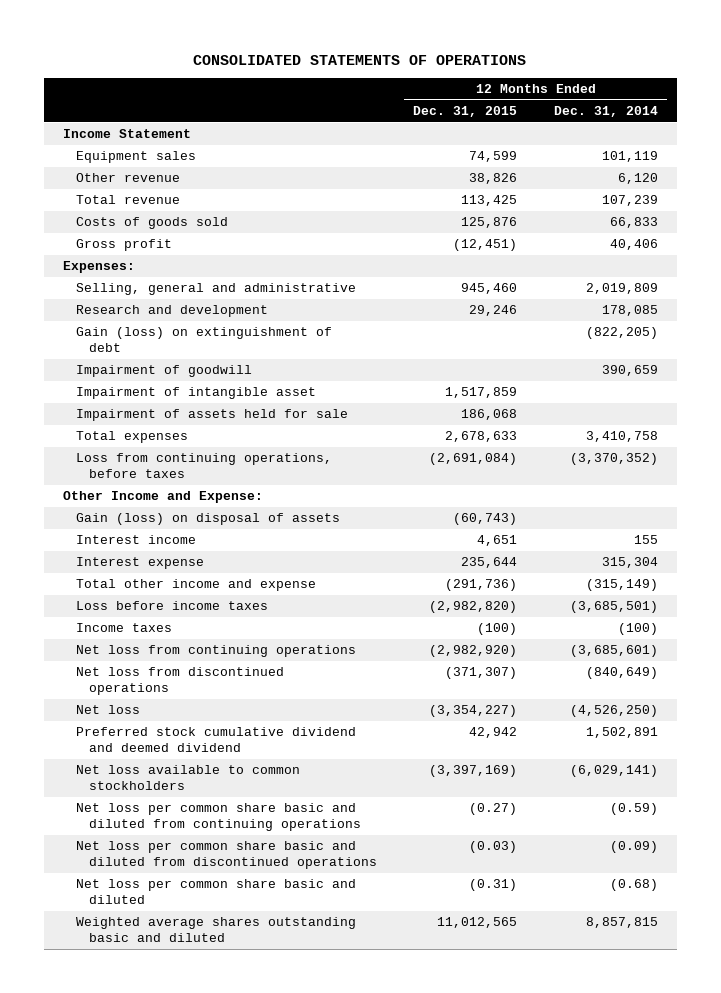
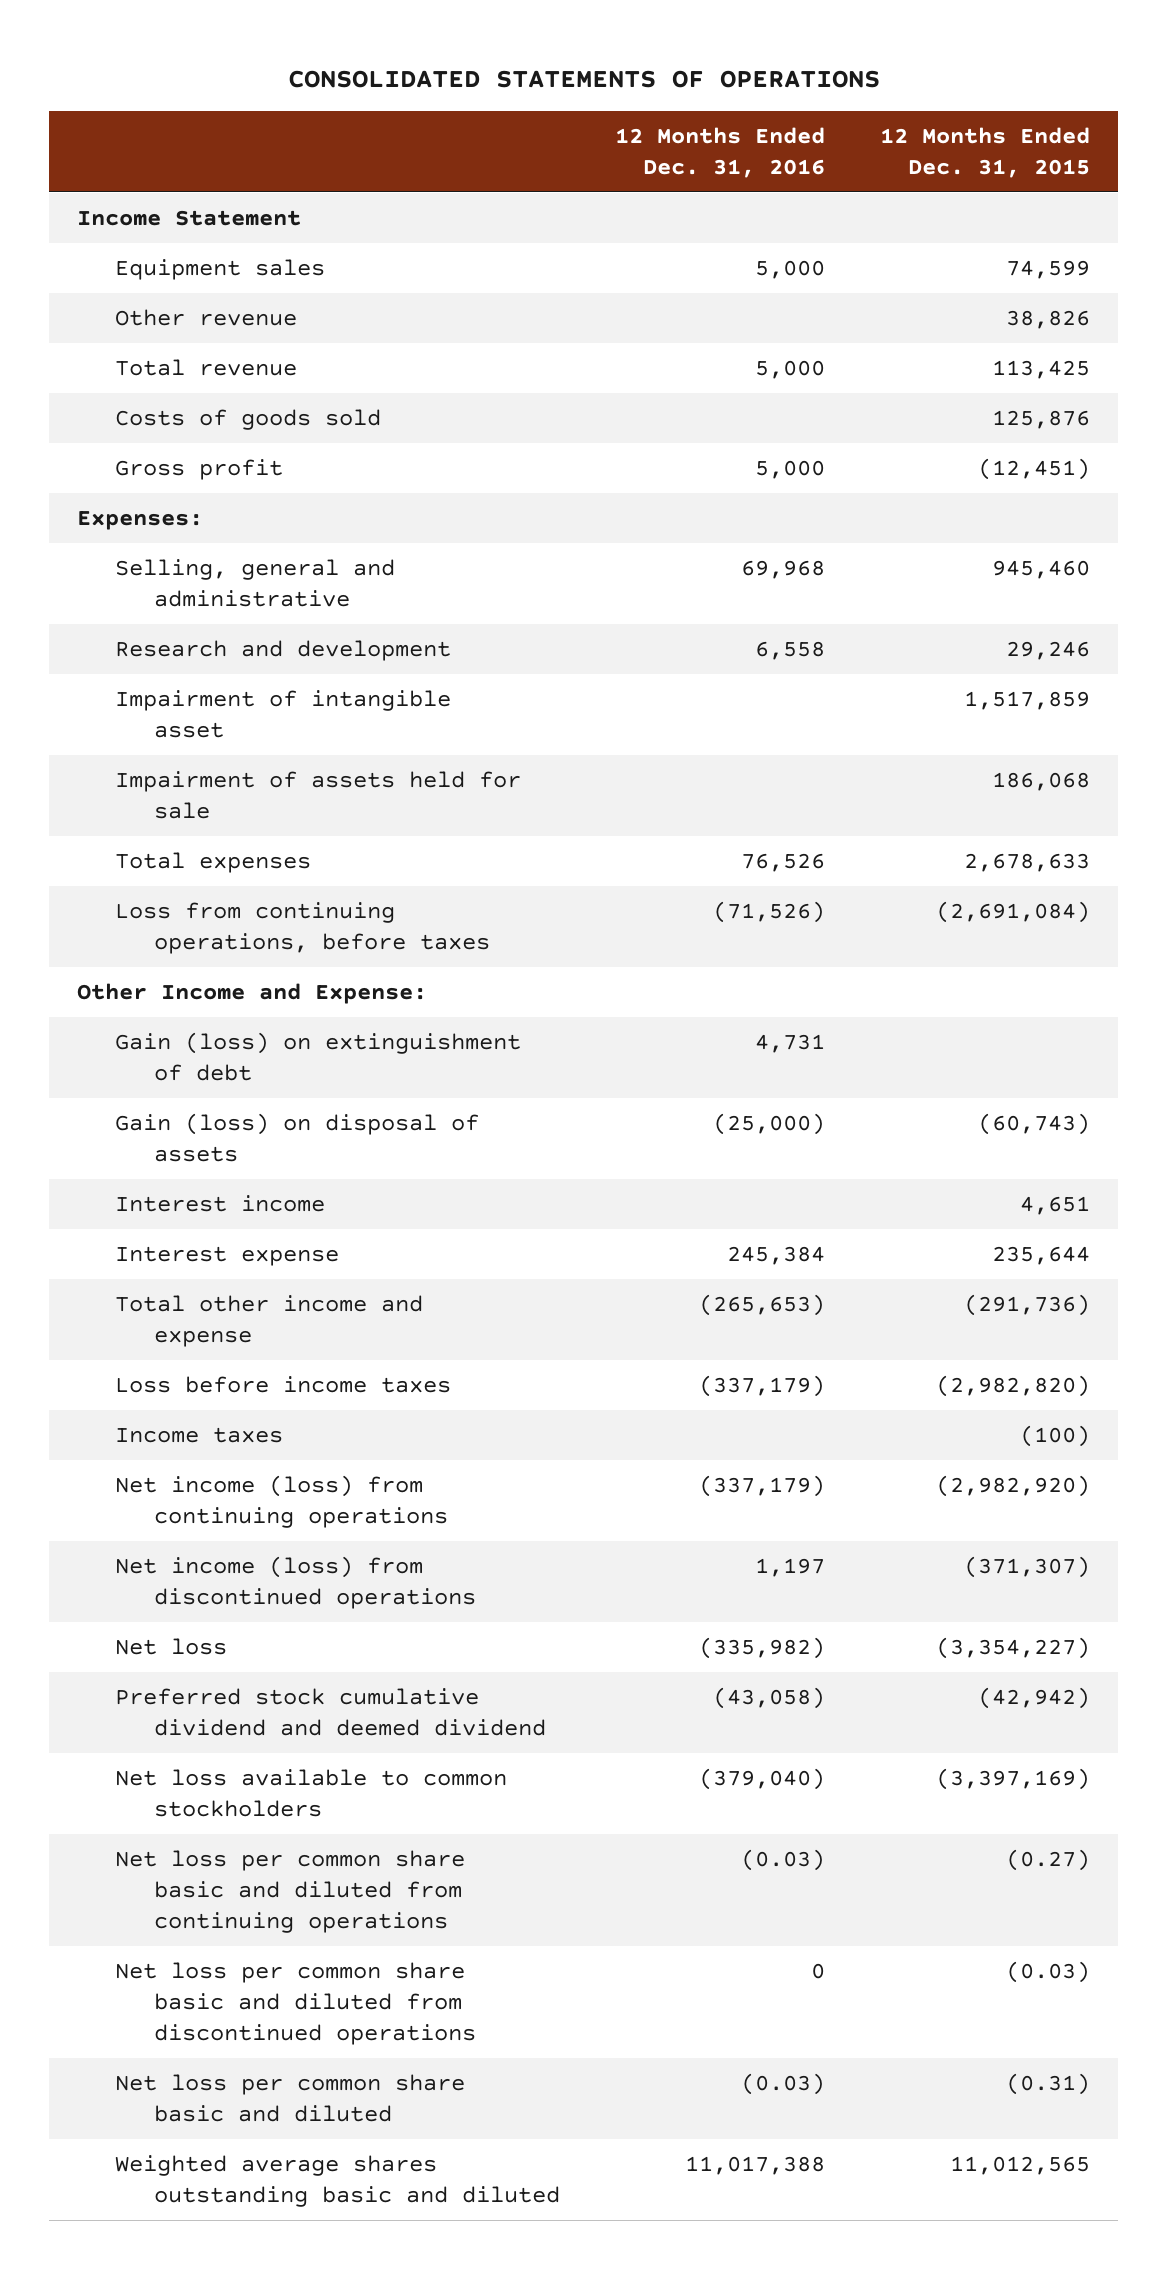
[554,106,659,118] Dec. 31, 2014 -> none
none -> [614,126,825,178] 12 Months Ended Dec. 31, 2016
[75,365,252,378] Impairment of goodwill -> none
[75,327,332,353] Gain (loss) on extinguishment of debt -> [115,1032,522,1082] Gain (loss) on extinguishment of debt
[75,645,356,658] Net loss from continuing operations -> [115,1475,448,1529] Net income (loss) from continuing operations
[75,667,284,696] Net loss from discontinued operations -> [115,1556,476,1610] Net income (loss) from discontinued operations
[469,727,518,739] 42,942 -> [978,1687,1091,1710] (42,942)

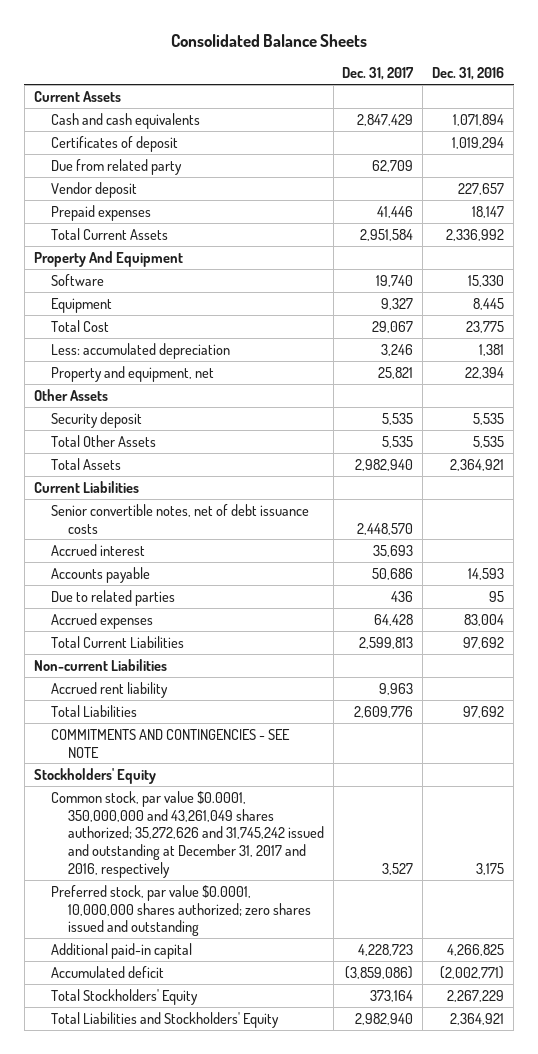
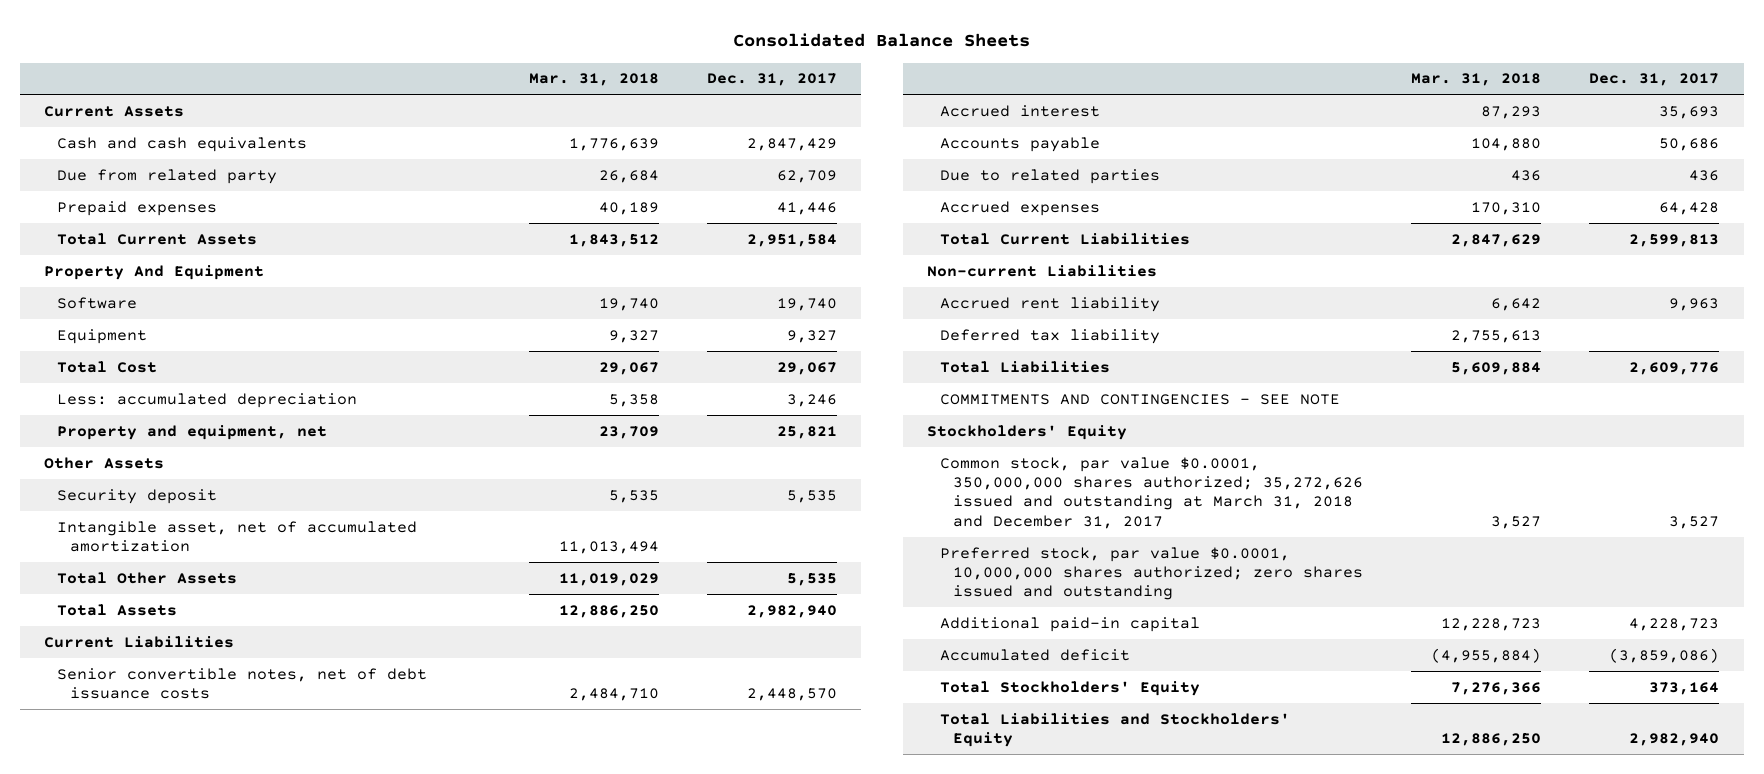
[432,67,505,81] Dec. 31, 2016 -> none
none -> [528,73,659,87] Mar. 31, 2018
[50,135,178,152] Certificates of deposit -> none
[50,181,137,198] Vendor deposit -> none
none -> [57,520,418,553] Intangible asset, net of accumulated amortization
none -> [939,328,1160,344] Deferred tax liability
[50,790,324,879] Common stock, par value $0.0001, 350,000,000 and 43,261,049 shares authorized; 35,272,626 and 31,745,242 issued and outstanding at December 31, 2017 and 2016, respectively -> [939,456,1363,529] Common stock, par value $0.0001, 350,000,000 shares authorized; 35,272,626 issued and outstanding at March 31, 2018 and December 31, 2017

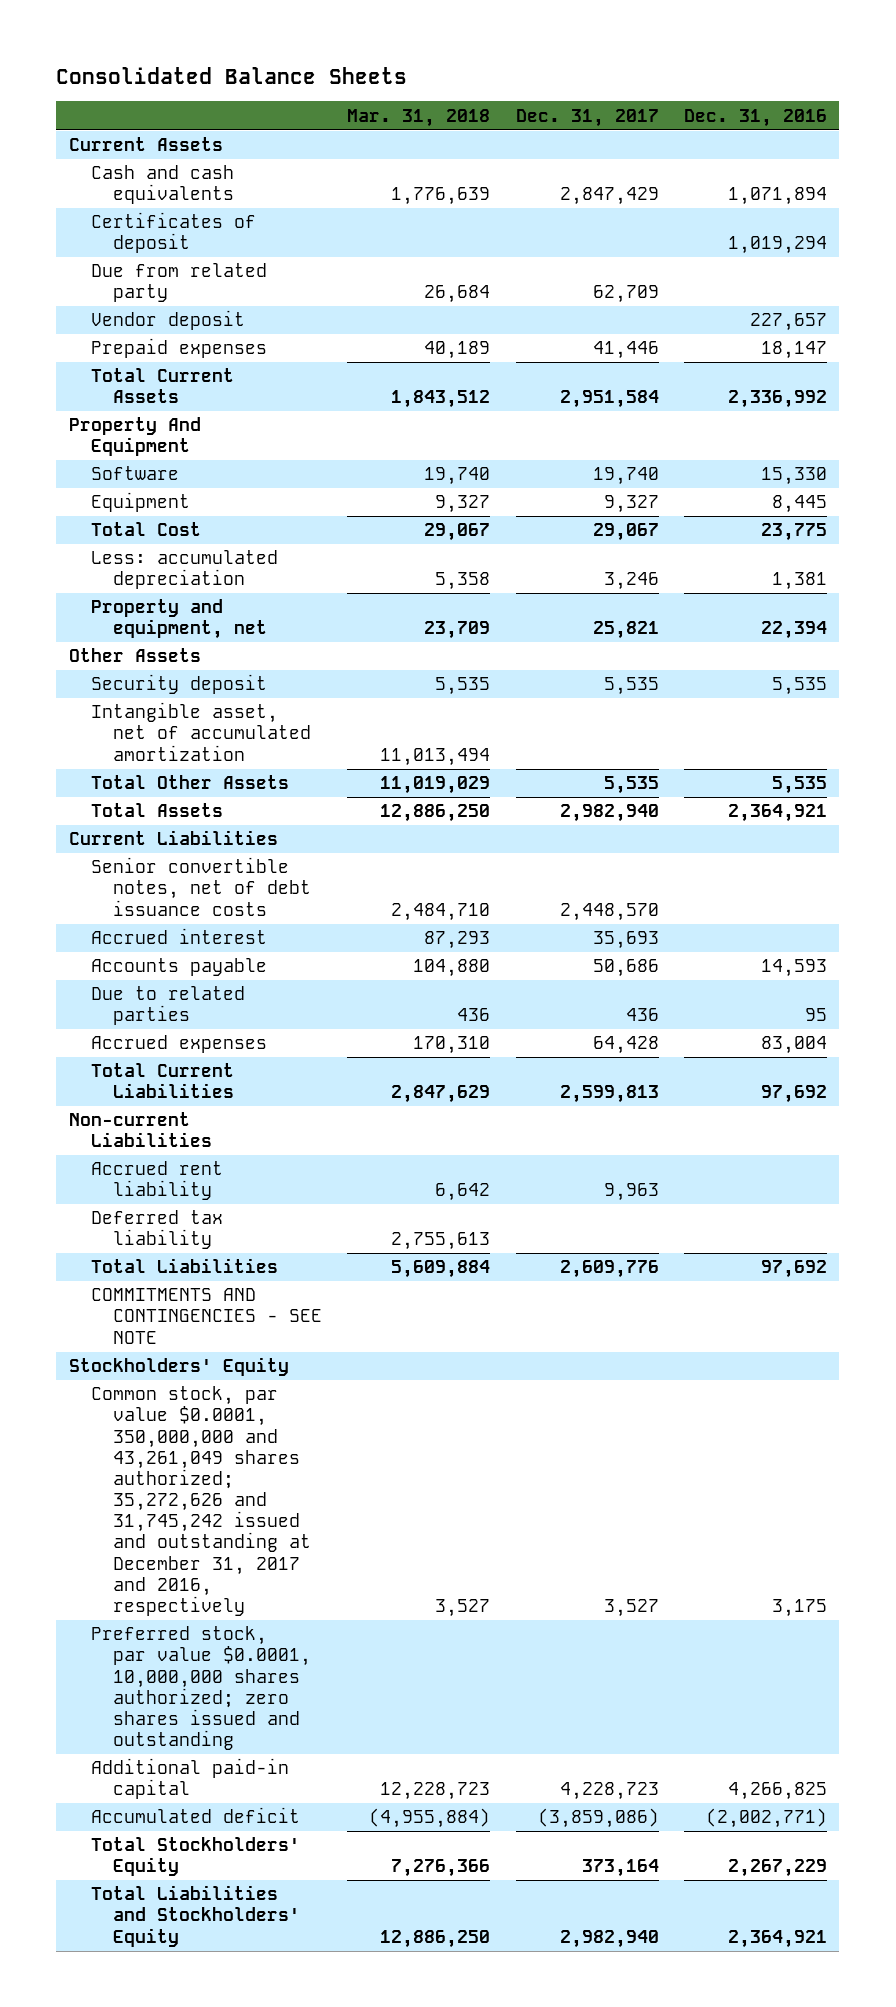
none -> [683,108,827,127] Dec. 31, 2016
none -> [91,212,257,254] Certificates of deposit
none -> [91,310,246,331] Vendor deposit
[939,456,1363,529] Common stock, par value $0.0001, 350,000,000 shares authorized; 35,272,626 issued and outstanding at March 31, 2018 and December 31, 2017 -> [91,1386,312,1616] Common stock, par value $0.0001, 350,000,000 and 43,261,049 shares authorized; 35,272,626 and 31,745,242 issued and outstanding at December 31, 2017 and 2016, respectively

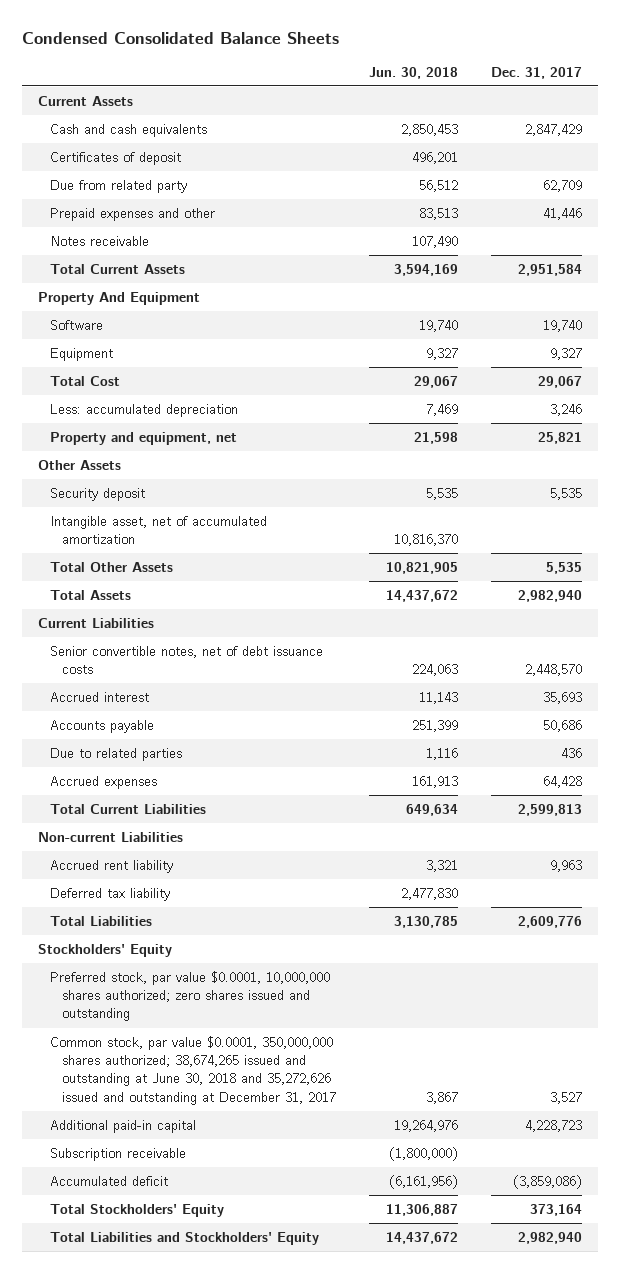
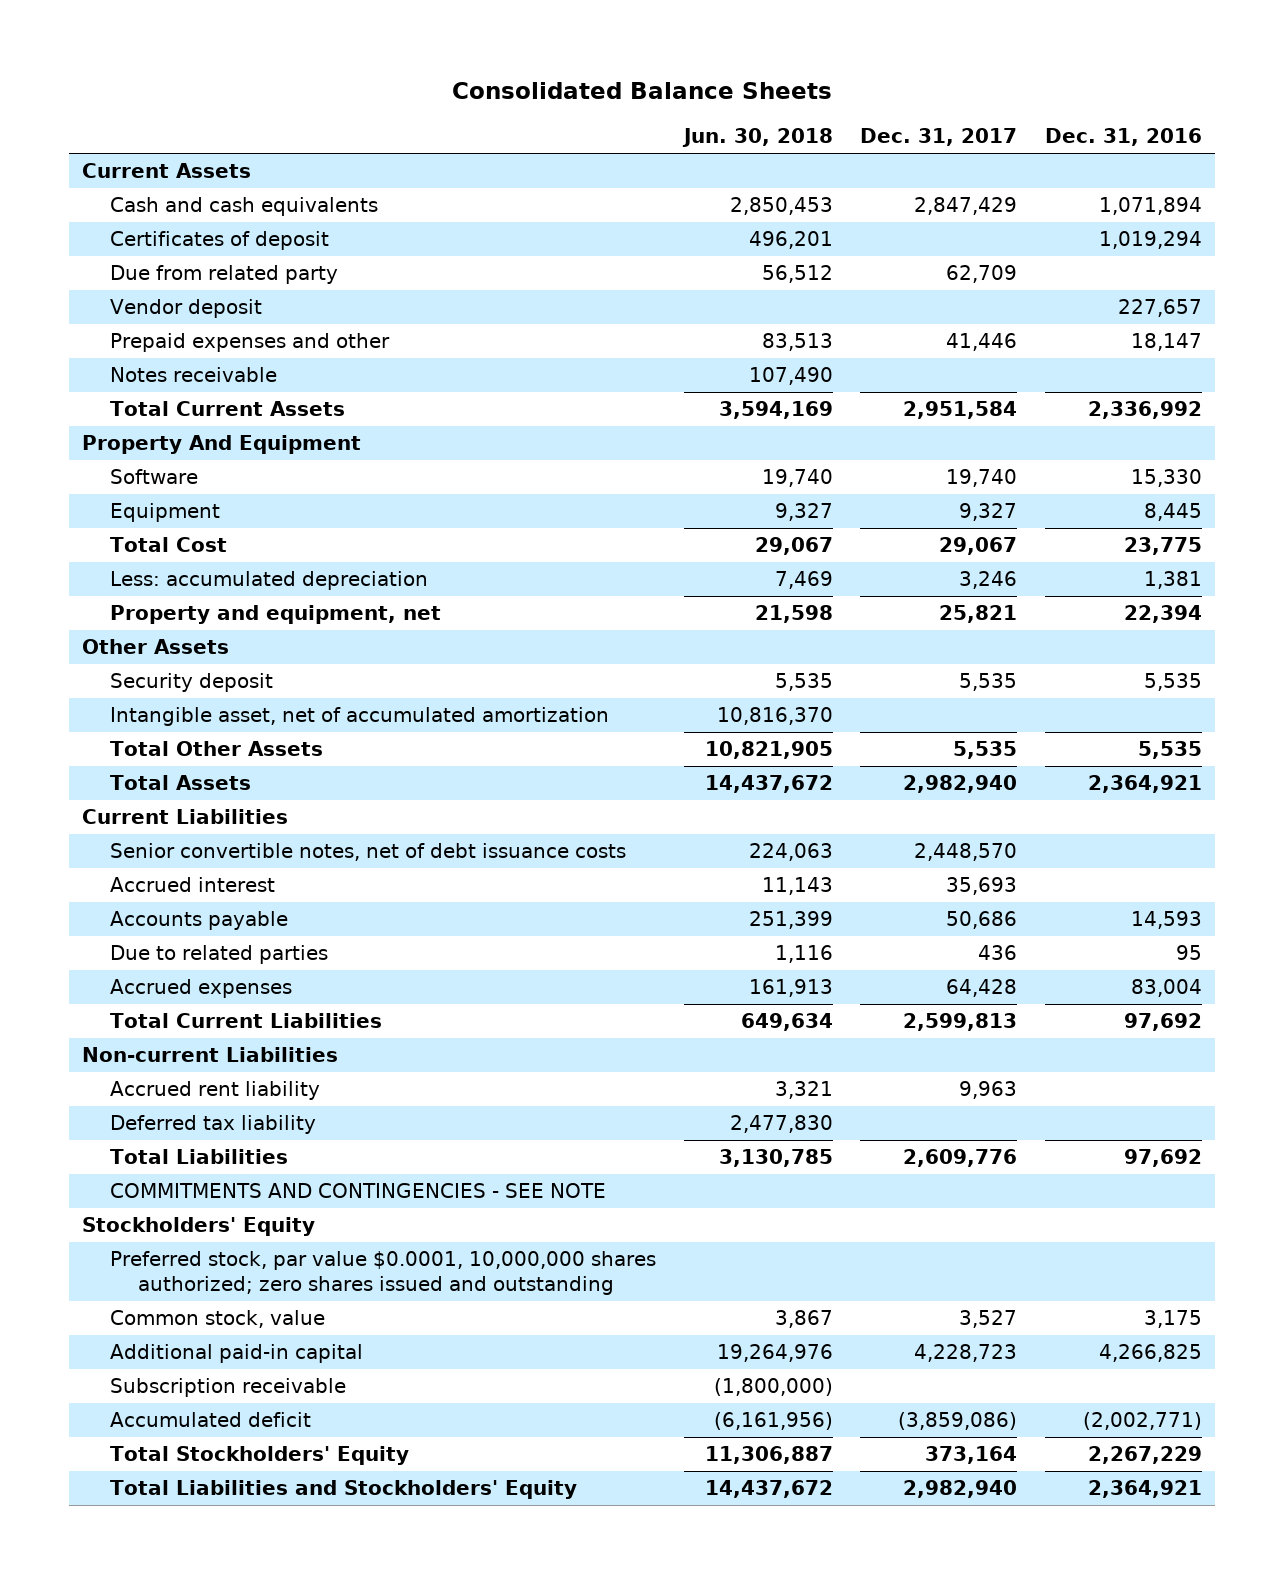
[21,31,339,44] Condensed Consolidated Balance Sheets -> [451,82,832,100] Consolidated Balance Sheets
none -> [1044,128,1202,147] Dec. 31, 2016
none -> [110,299,263,319] Vendor deposit
none -> [110,1183,607,1199] COMMITMENTS AND CONTINGENCIES - SEE NOTE
[50,1035,336,1105] Common stock, par value $0.0001, 350,000,000 shares authorized; 38,674,265 issued and outstanding at June 30, 2018 and 35,272,626 issued and outstanding at December 31, 2017 -> [110,1310,326,1329] Common stock, value

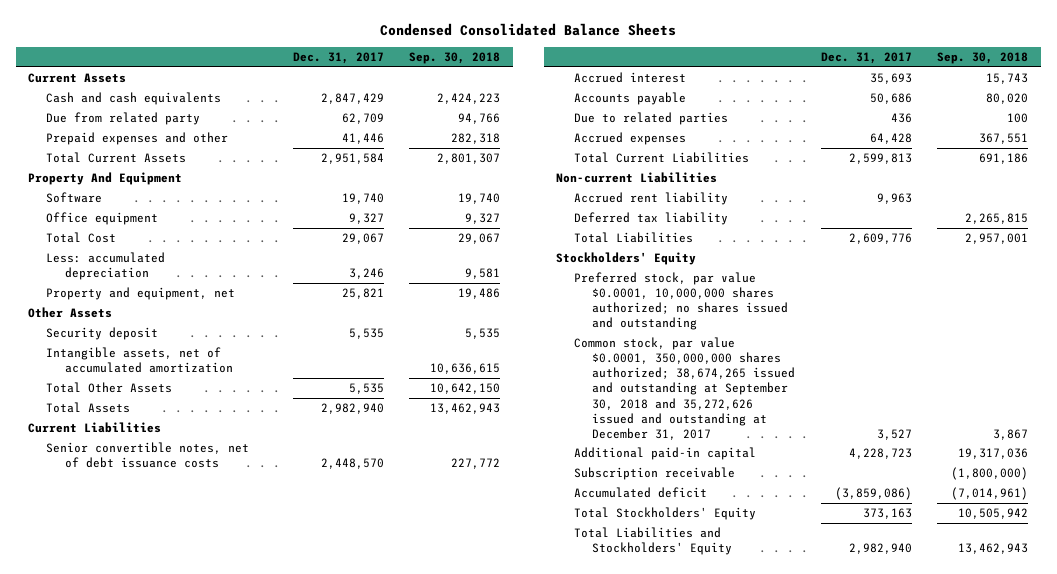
[451,82,832,100] Consolidated Balance Sheets -> [380,22,677,36] Condensed Consolidated Balance Sheets
[681,128,833,148] Jun. 30, 2018 -> none
[1044,128,1202,147] Dec. 31, 2016 -> none
none -> [409,51,501,64] Sep. 30, 2018
[110,231,330,251] Certificates of deposit -> none
[110,299,263,319] Vendor deposit -> none
[110,367,278,383] Notes receivable -> none
[110,503,221,523] Equipment -> [46,212,159,226] Office equipment
[110,707,610,727] Intangible asset, net of accumulated amortization -> [46,347,233,374] Intangible assets, net of accumulated amortization
[110,1183,607,1199] COMMITMENTS AND CONTINGENCIES - SEE NOTE -> none
[110,1251,657,1295] Preferred stock, par value $0.0001, 10,000,000 shares authorized; zero shares issued and outstanding -> [574,272,789,331] Preferred stock, par value $0.0001, 10,000,000 shares authorized; no shares issued and outstanding
[110,1310,326,1329] Common stock, value -> [574,337,796,440] Common stock, par value $0.0001, 350,000,000 shares authorized; 38,674,265 issued and outstanding at September 30, 2018 and 35,272,626 issued and outstanding at December 31, 2017
[925,1446,1018,1465] 373,164 -> [862,508,912,520] 373,163

